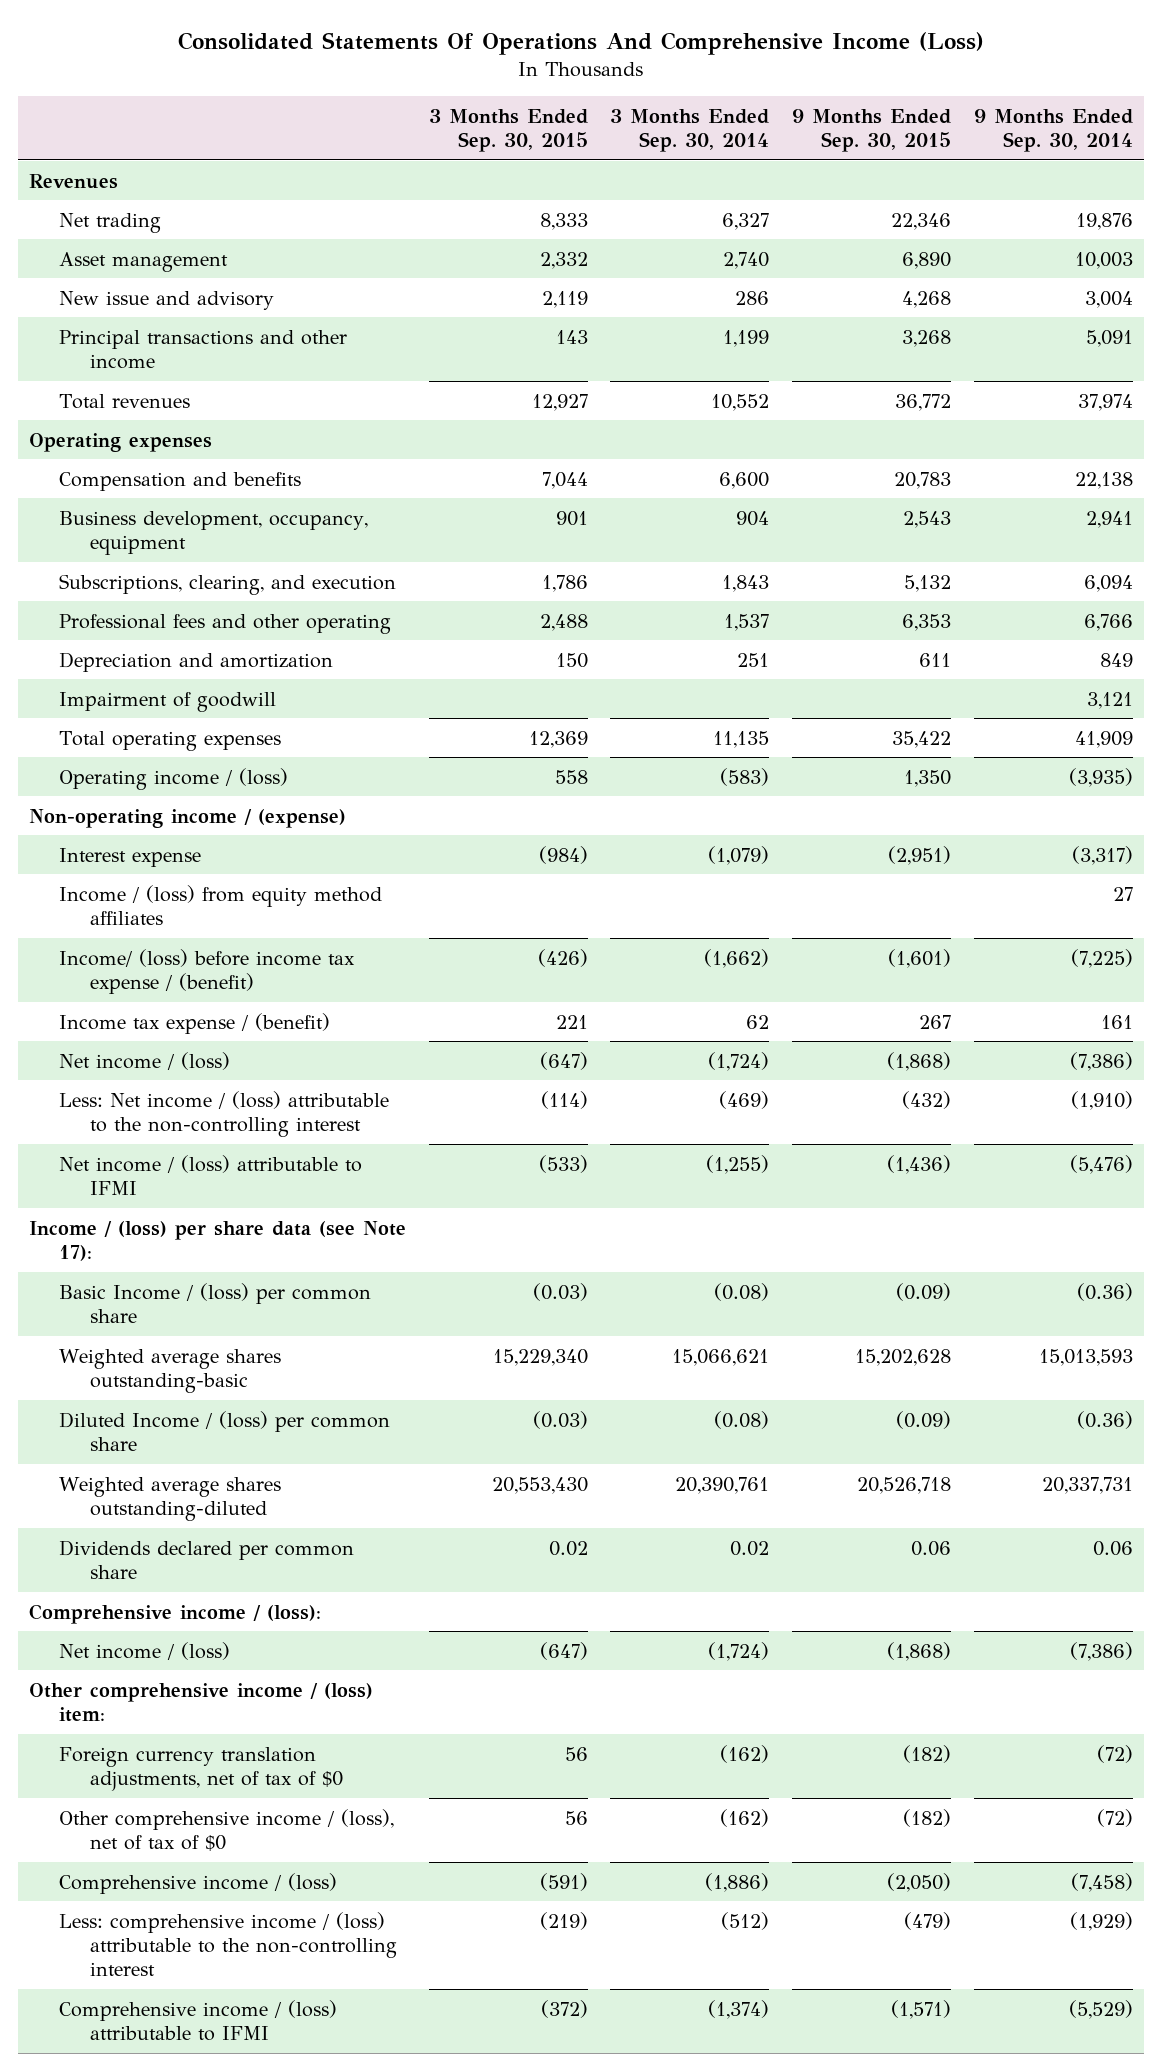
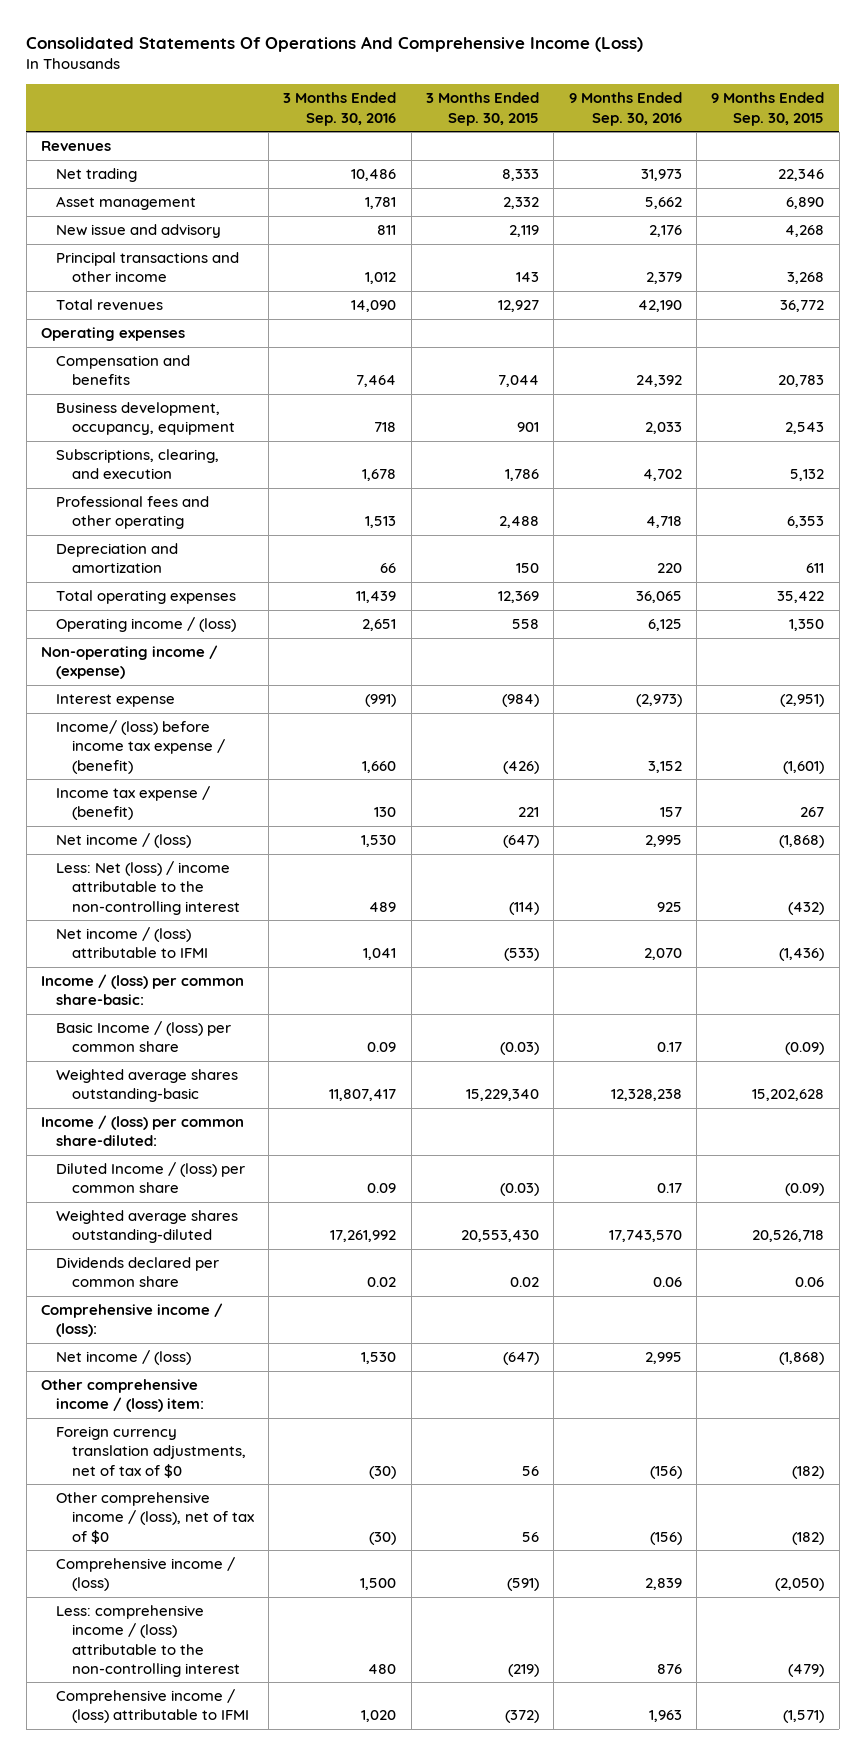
[610,108,770,153] 3 Months Ended Sep. 30, 2014 -> none
[973,108,1133,153] 9 Months Ended Sep. 30, 2014 -> none
none -> [283,92,397,126] 3 Months Ended Sep. 30, 2016
none -> [568,92,682,126] 9 Months Ended Sep. 30, 2016
[59,691,277,712] Impairment of goodwill -> none
[59,884,383,925] Income / (loss) from equity method affiliates -> none
[59,1090,390,1137] Less: Net income / (loss) attributable to the non-controlling interest -> [56,861,240,915] Less: Net (loss) / income attributable to the non-controlling interest
[28,1220,406,1261] Income / (loss) per share data (see Note 17): -> none
none -> [41,974,245,1006] Income / (loss) per common share-basic:
none -> [41,1115,245,1147] Income / (loss) per common share-diluted:

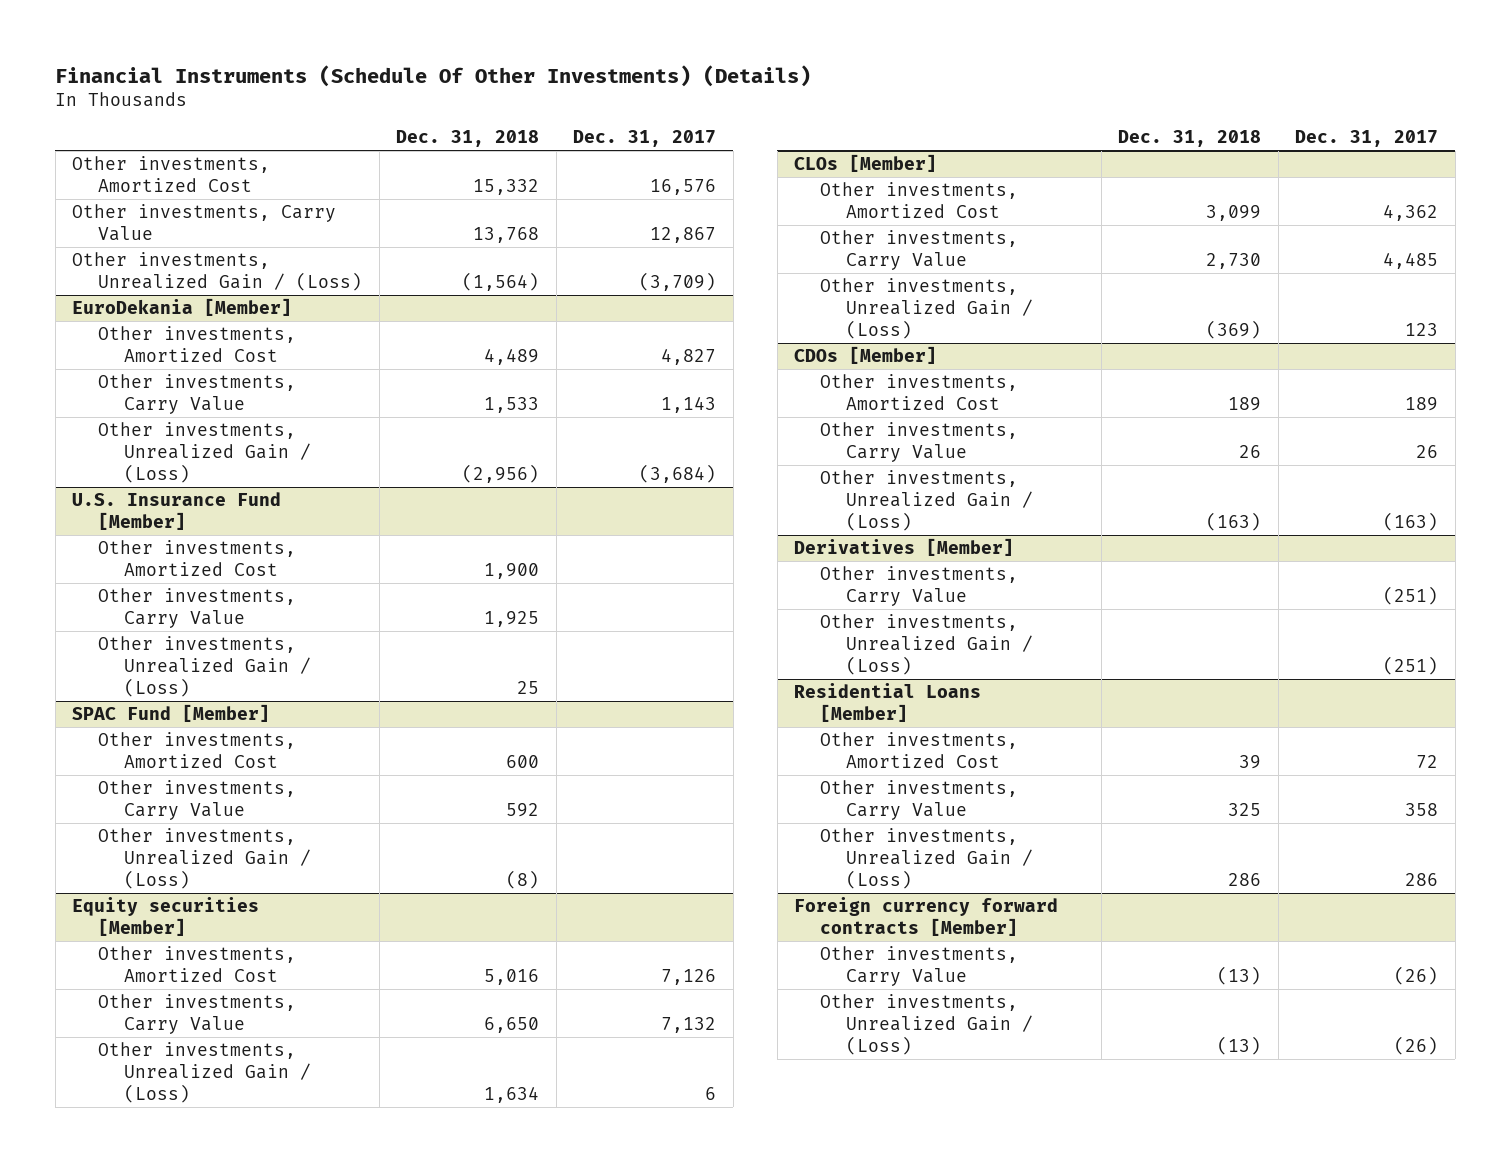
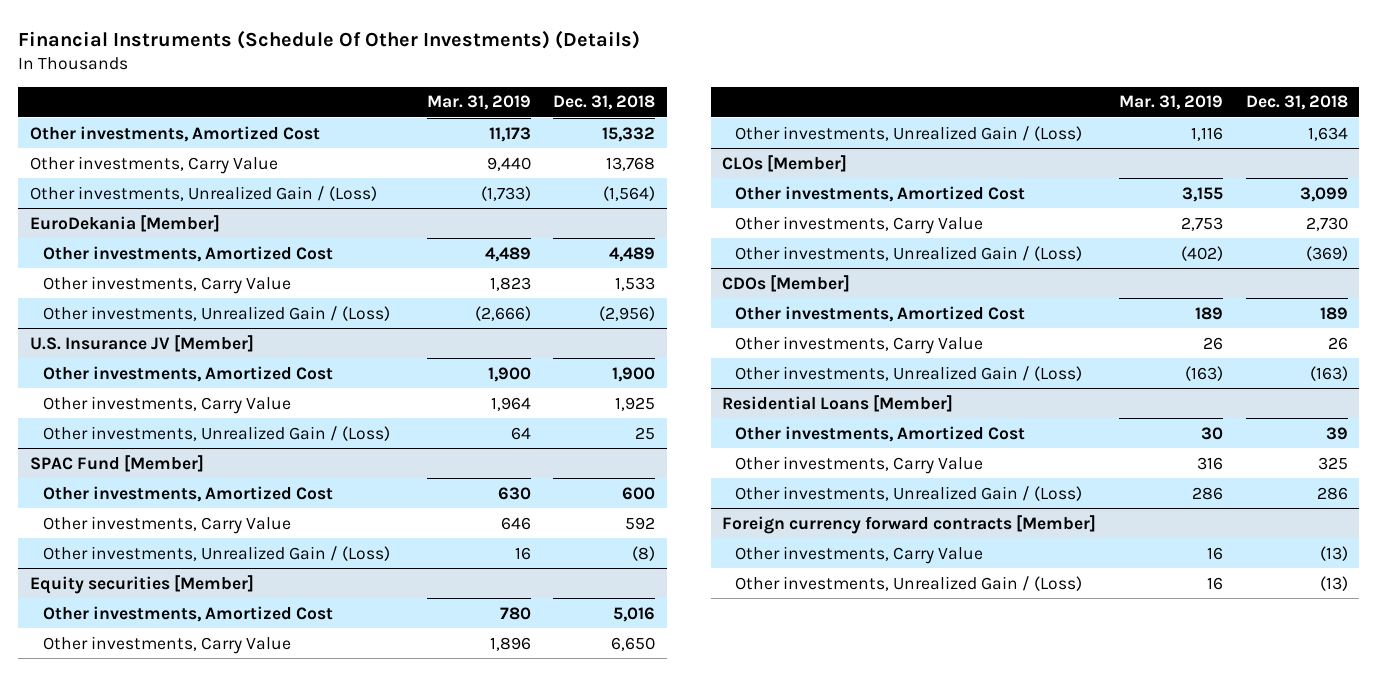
[573,130,717,148] Dec. 31, 2017 -> none
none -> [426,95,531,111] Mar. 31, 2019
[72,492,282,531] U.S. Insurance Fund [Member] -> [29,334,254,352] U.S. Insurance JV [Member]
[794,538,1015,557] Derivatives [Member] -> none
[820,566,1019,607] Other investments, Carry Value -> none
[820,614,1034,675] Other investments, Unrealized Gain / (Loss) -> none

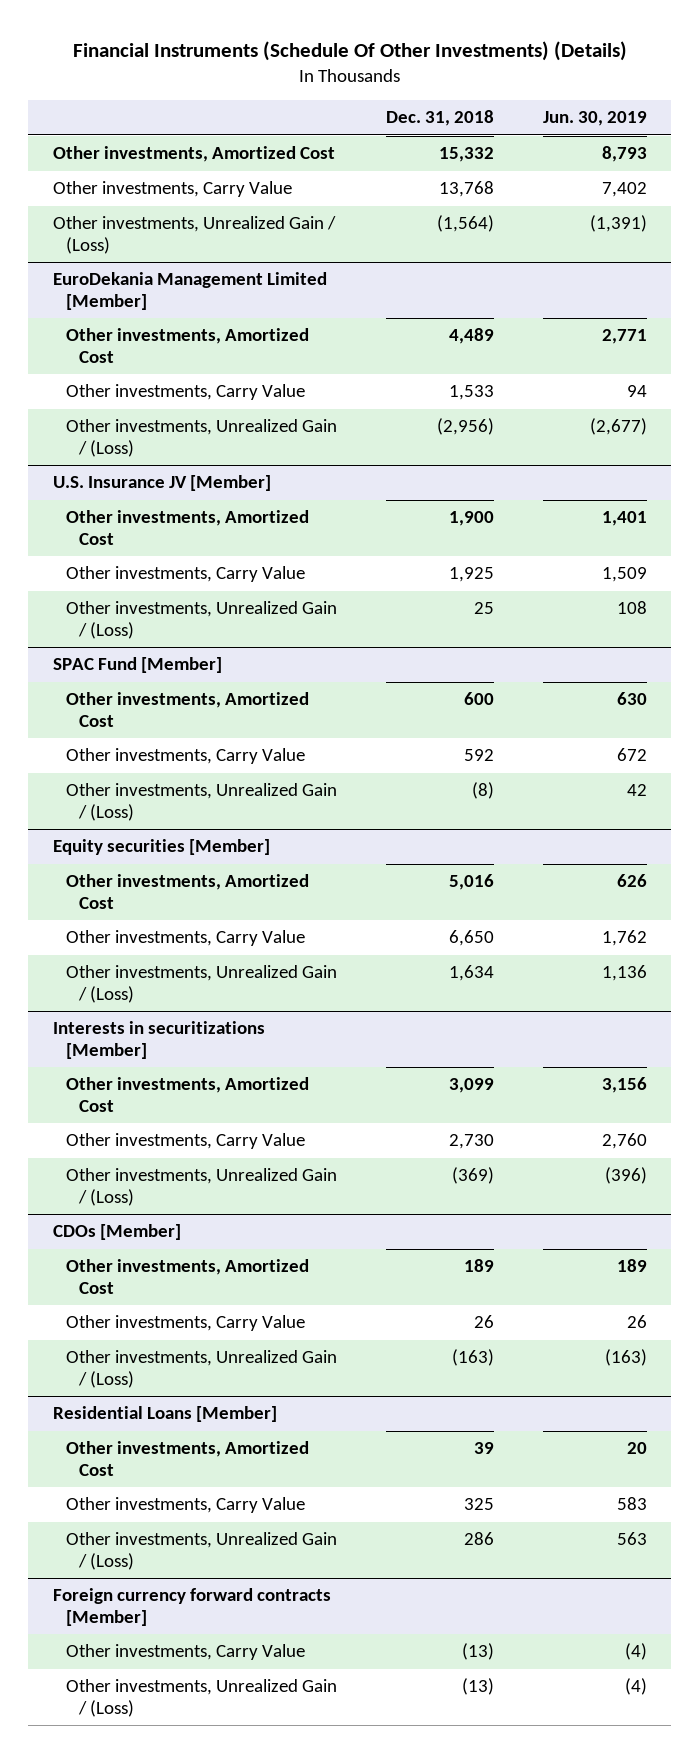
[426,95,531,111] Mar. 31, 2019 -> none
none -> [542,111,647,127] Jun. 30, 2019
[29,214,220,232] EuroDekania [Member] -> [52,272,327,310] EuroDekania Management Limited [Member]
[721,154,847,172] CLOs [Member] -> [52,1021,265,1059] Interests in securitizations [Member]

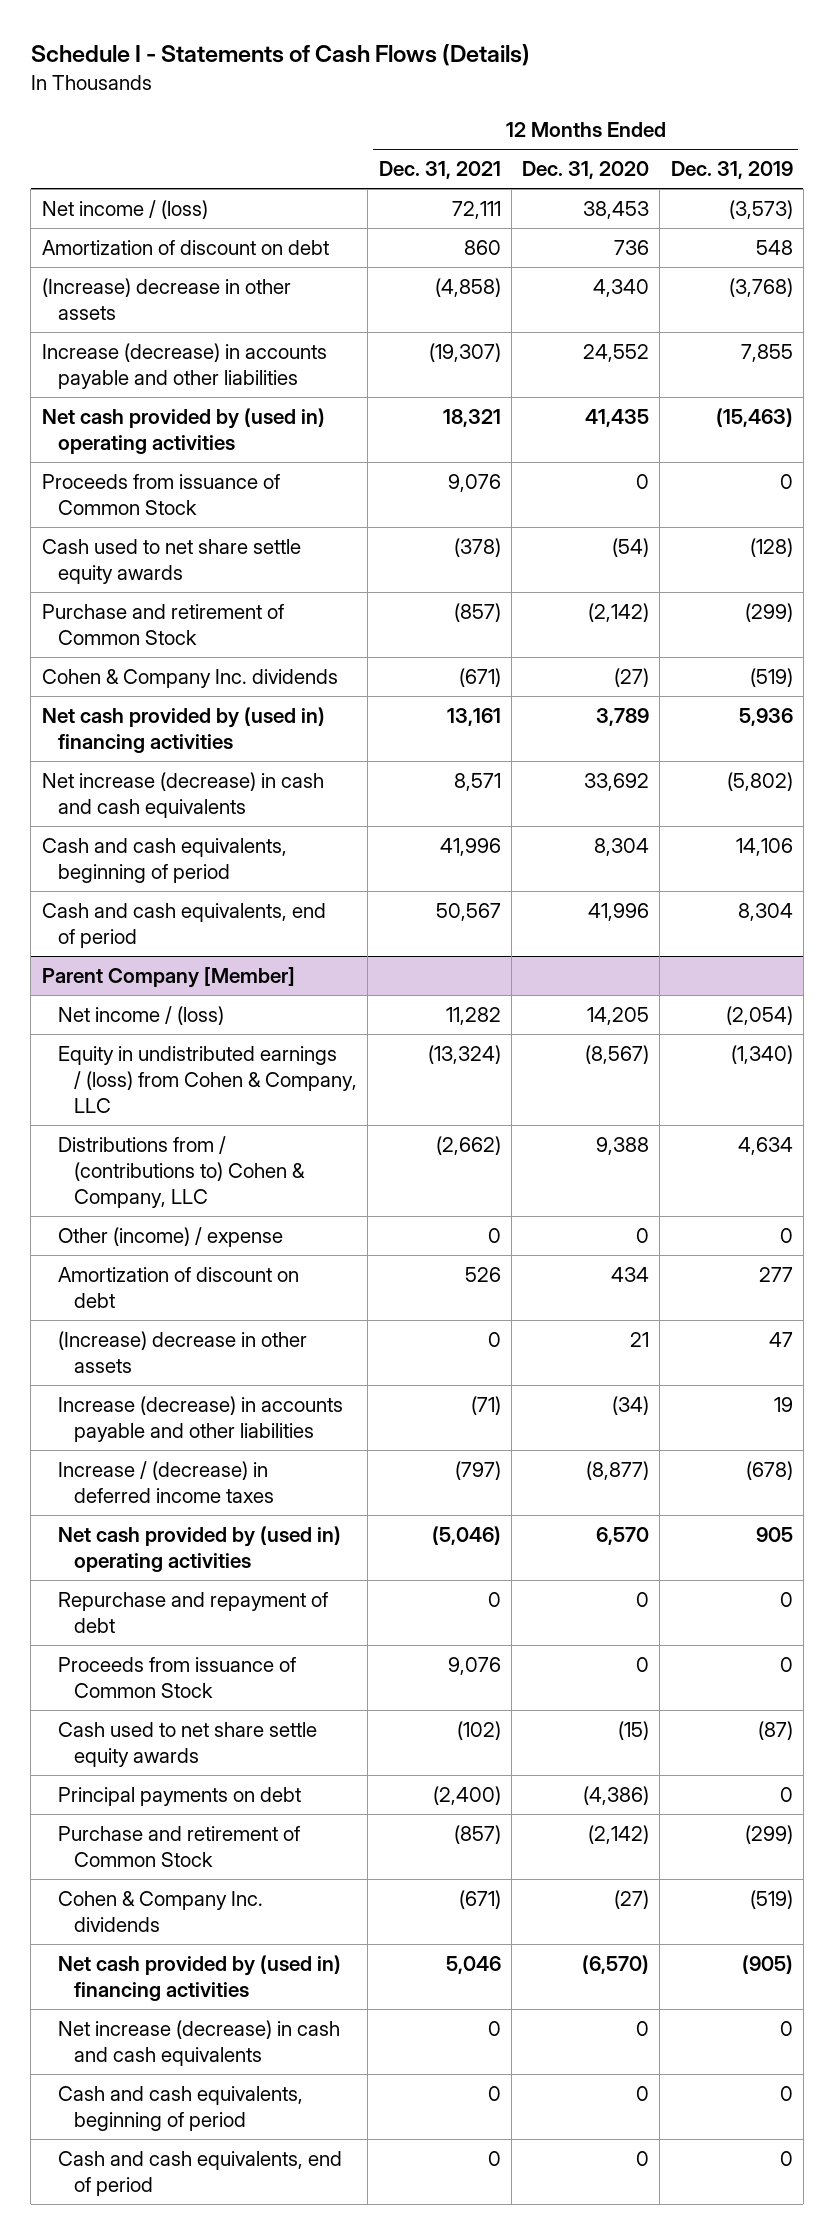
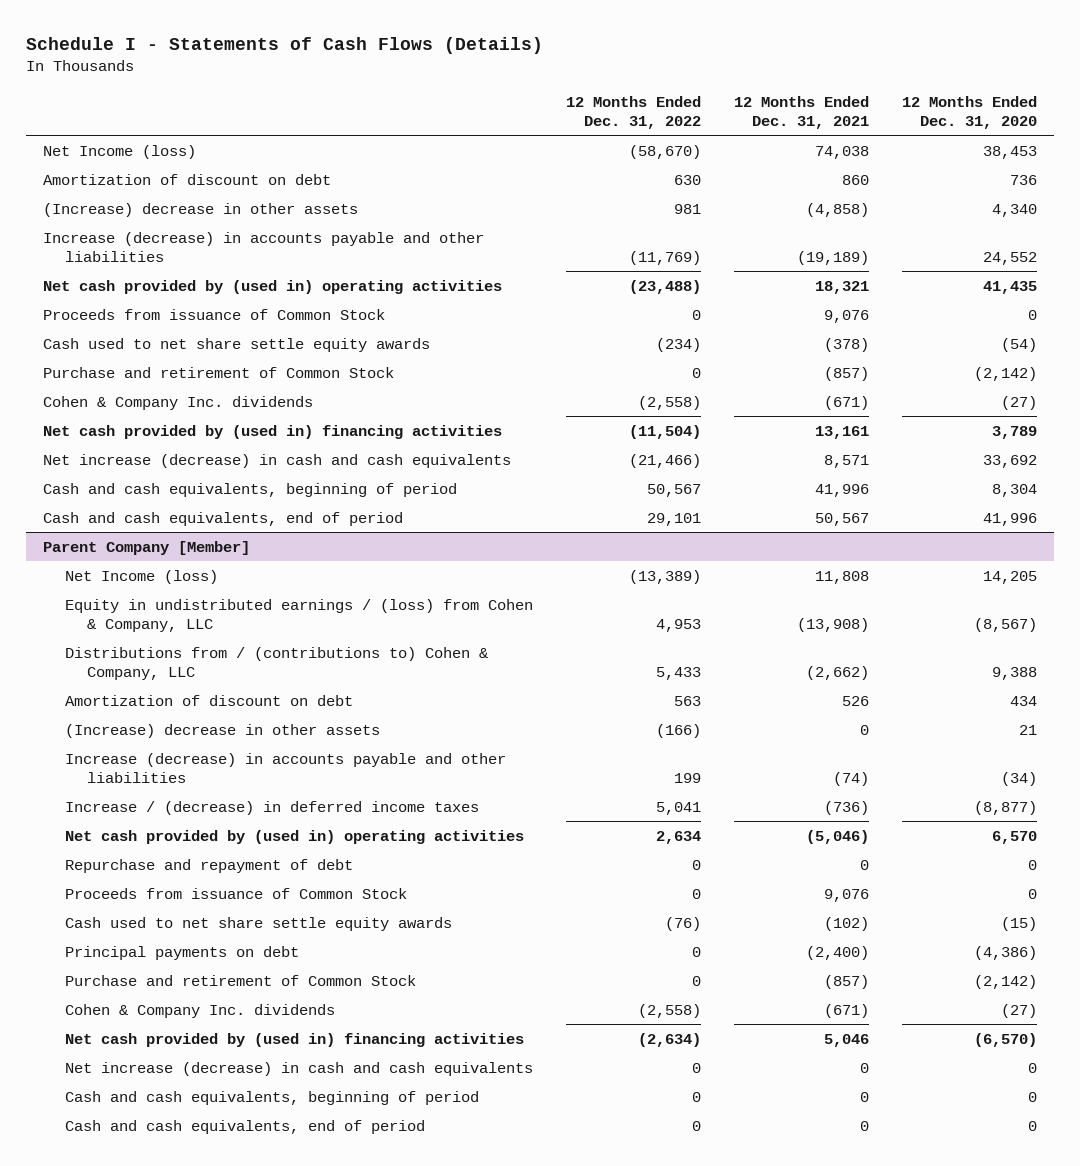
[670,161,793,180] Dec. 31, 2019 -> none
none -> [566,95,702,129] 12 Months Ended Dec. 31, 2022
[41,199,208,219] Net income / (loss) -> [42,144,196,159] Net Income (loss)
[451,200,501,219] 72,111 -> [815,145,870,159] 74,038
[428,342,501,362] (19,307) -> [797,250,870,265] (19,189)
[57,1005,224,1025] Net income / (loss) -> [64,569,218,584] Net Income (loss)
[445,1006,501,1025] 11,282 -> [815,570,870,584] 11,808
[427,1044,501,1064] (13,324) -> [797,617,870,632] (13,908)
[57,1226,283,1247] Other (income) / expense -> none
[470,1395,501,1415] (71) -> [833,771,870,786] (74)
[454,1460,501,1480] (797) -> [824,800,870,815] (736)

